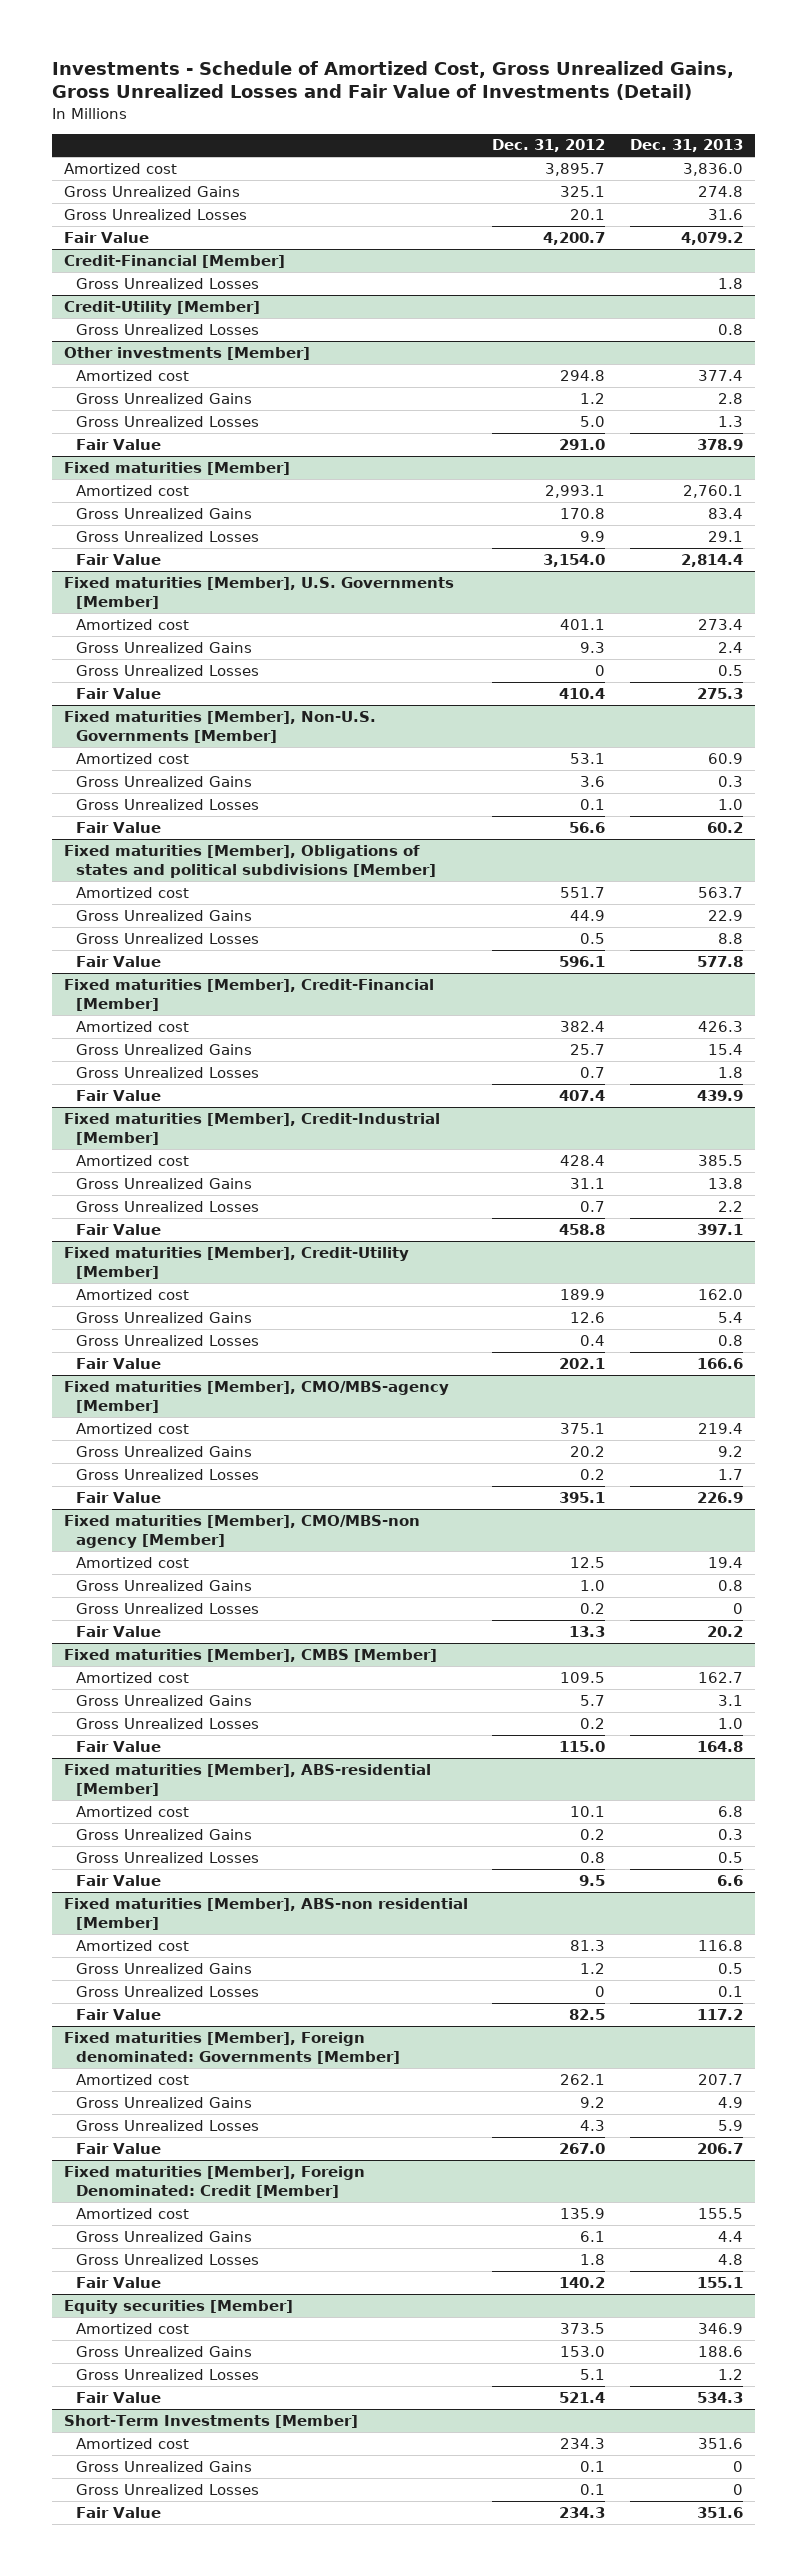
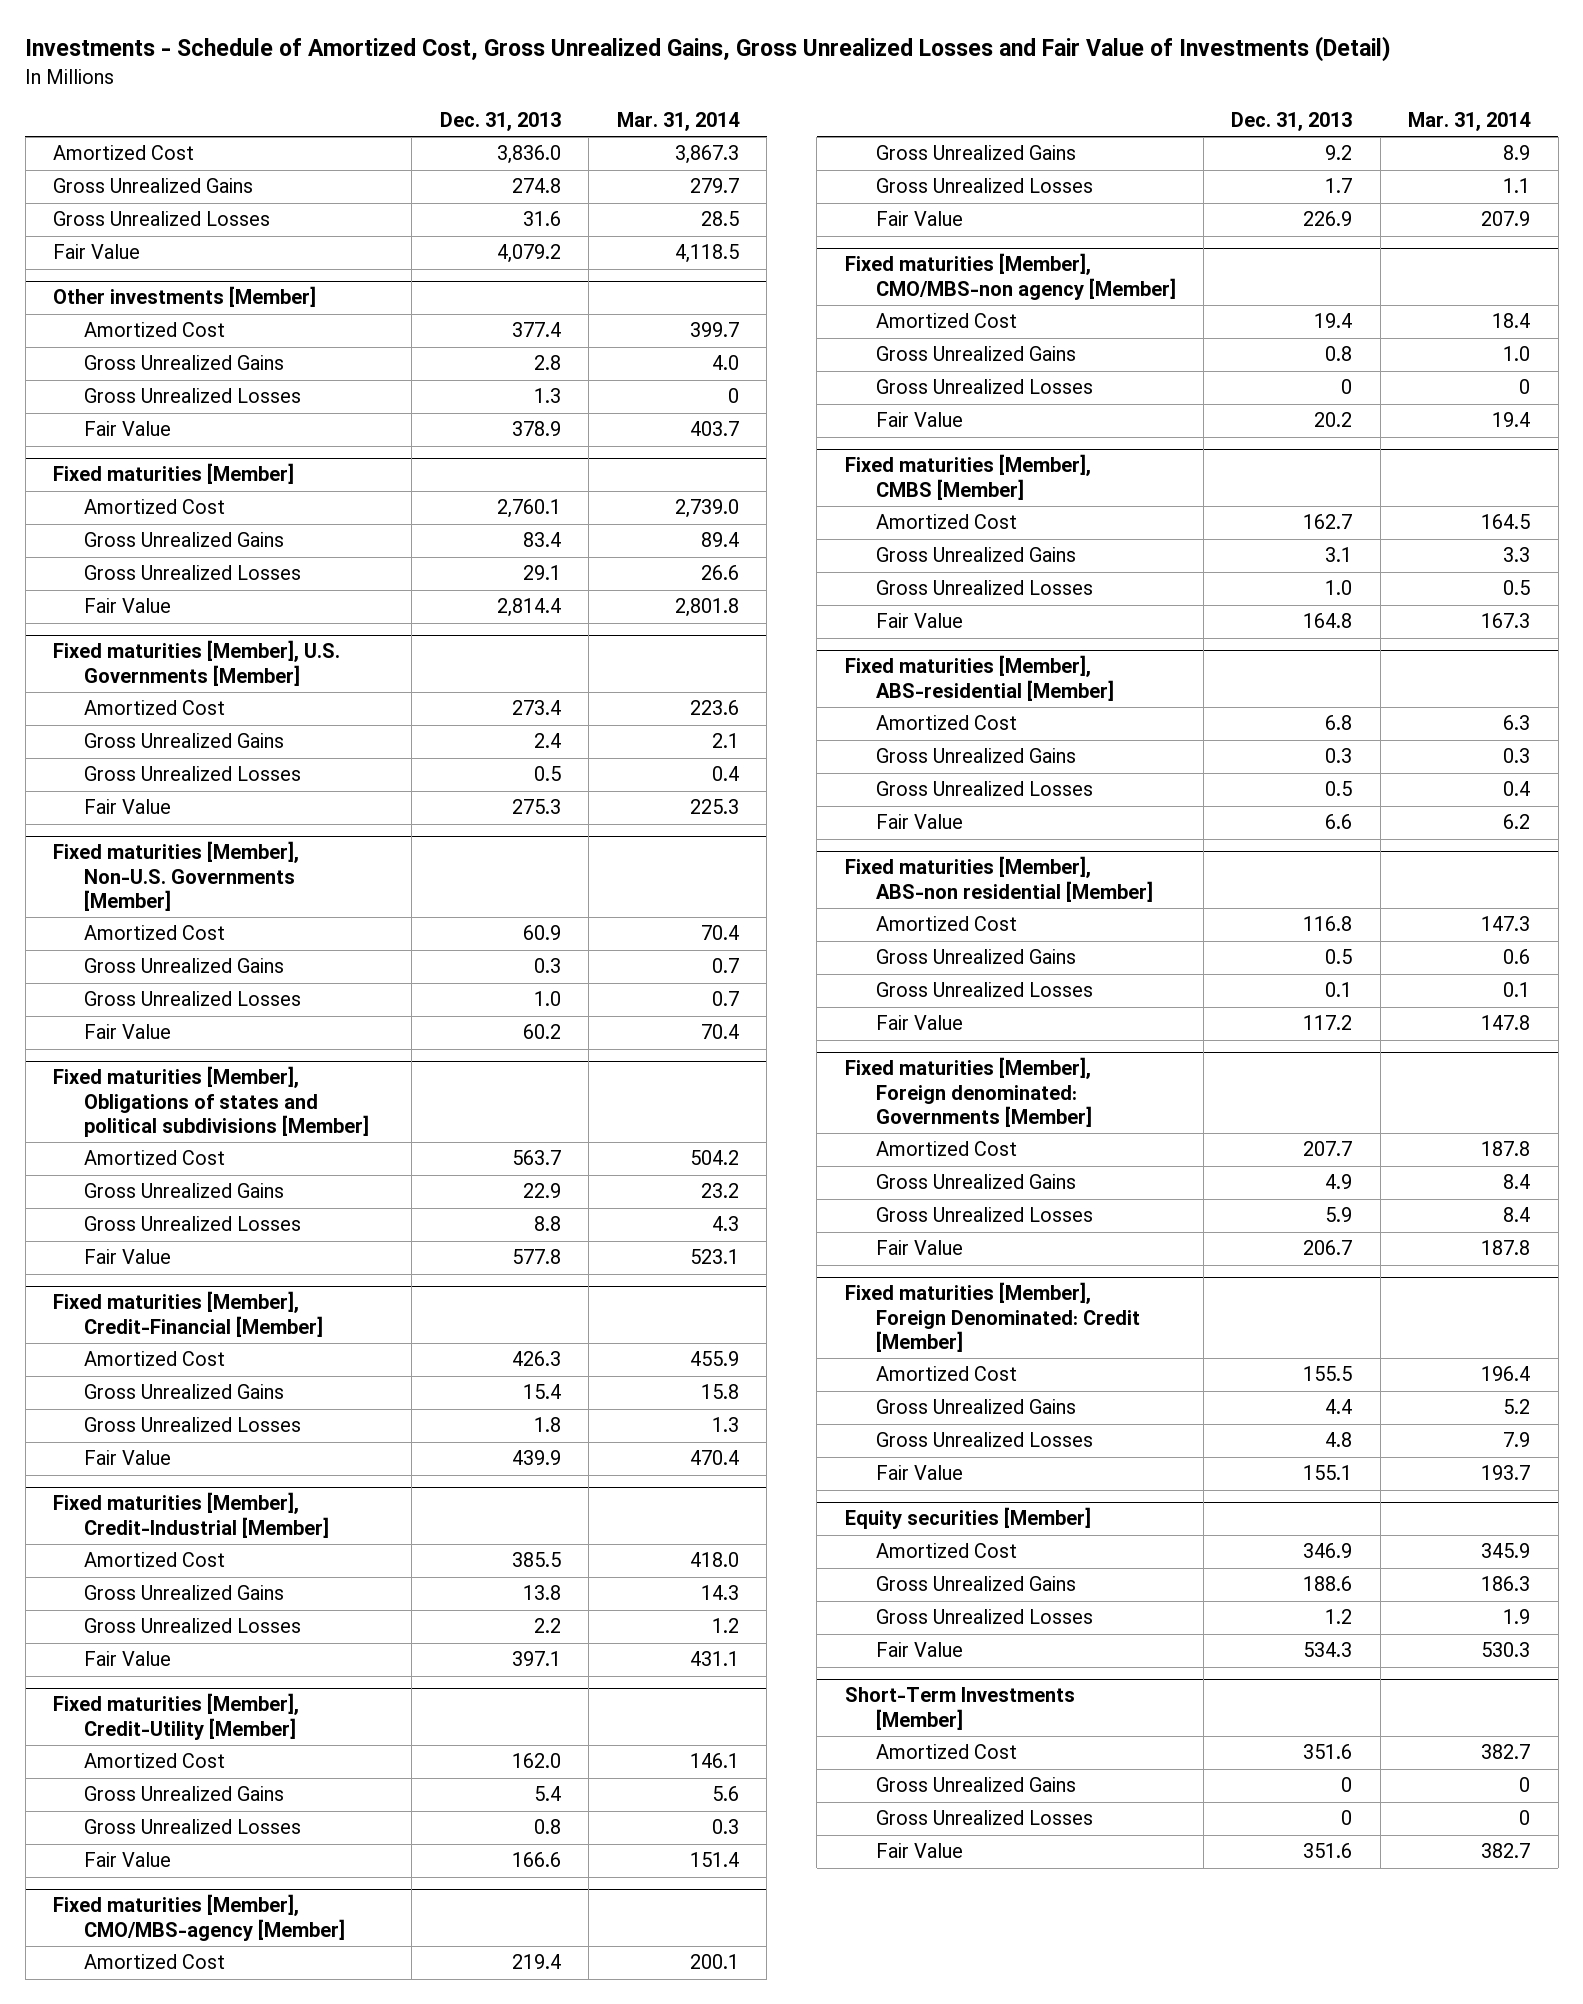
[492,139,606,153] Dec. 31, 2012 -> none
none -> [616,112,740,132] Mar. 31, 2014
[63,162,177,174] Amortized cost -> [53,145,195,161] Amortized Cost
[63,254,285,268] Credit-Financial [Member] -> none
[76,277,260,289] Gross Unrealized Losses -> none
[63,300,260,315] Credit-Utility [Member] -> none
[76,323,260,335] Gross Unrealized Losses -> none
[76,369,190,381] Amortized cost -> [83,322,225,338] Amortized Cost
[76,484,190,496] Amortized cost -> [83,499,225,515] Amortized Cost
[76,618,190,630] Amortized cost -> [83,700,225,716] Amortized Cost
[76,752,190,764] Amortized cost -> [83,925,225,941] Amortized Cost
[76,886,190,898] Amortized cost -> [83,1150,225,1166] Amortized Cost
[76,1020,190,1032] Amortized cost -> [83,1351,225,1367] Amortized Cost
[76,1154,190,1166] Amortized cost -> [83,1552,225,1568] Amortized Cost
[76,1288,190,1300] Amortized cost -> [83,1753,225,1769] Amortized Cost
[76,1422,190,1434] Amortized cost -> [83,1954,225,1970] Amortized Cost
[76,1556,190,1568] Amortized cost -> [875,313,1017,329] Amortized Cost
[76,1671,190,1683] Amortized cost -> [875,514,1017,530] Amortized Cost
[76,1805,190,1817] Amortized cost -> [875,715,1017,731] Amortized Cost
[76,1939,190,1951] Amortized cost -> [875,916,1017,932] Amortized Cost
[76,2073,190,2085] Amortized cost -> [875,1141,1017,1157] Amortized Cost
[76,2207,190,2219] Amortized cost -> [875,1366,1017,1382] Amortized Cost
[76,2322,190,2334] Amortized cost -> [875,1543,1017,1559] Amortized Cost
[76,2437,190,2449] Amortized cost -> [875,1744,1017,1760] Amortized Cost

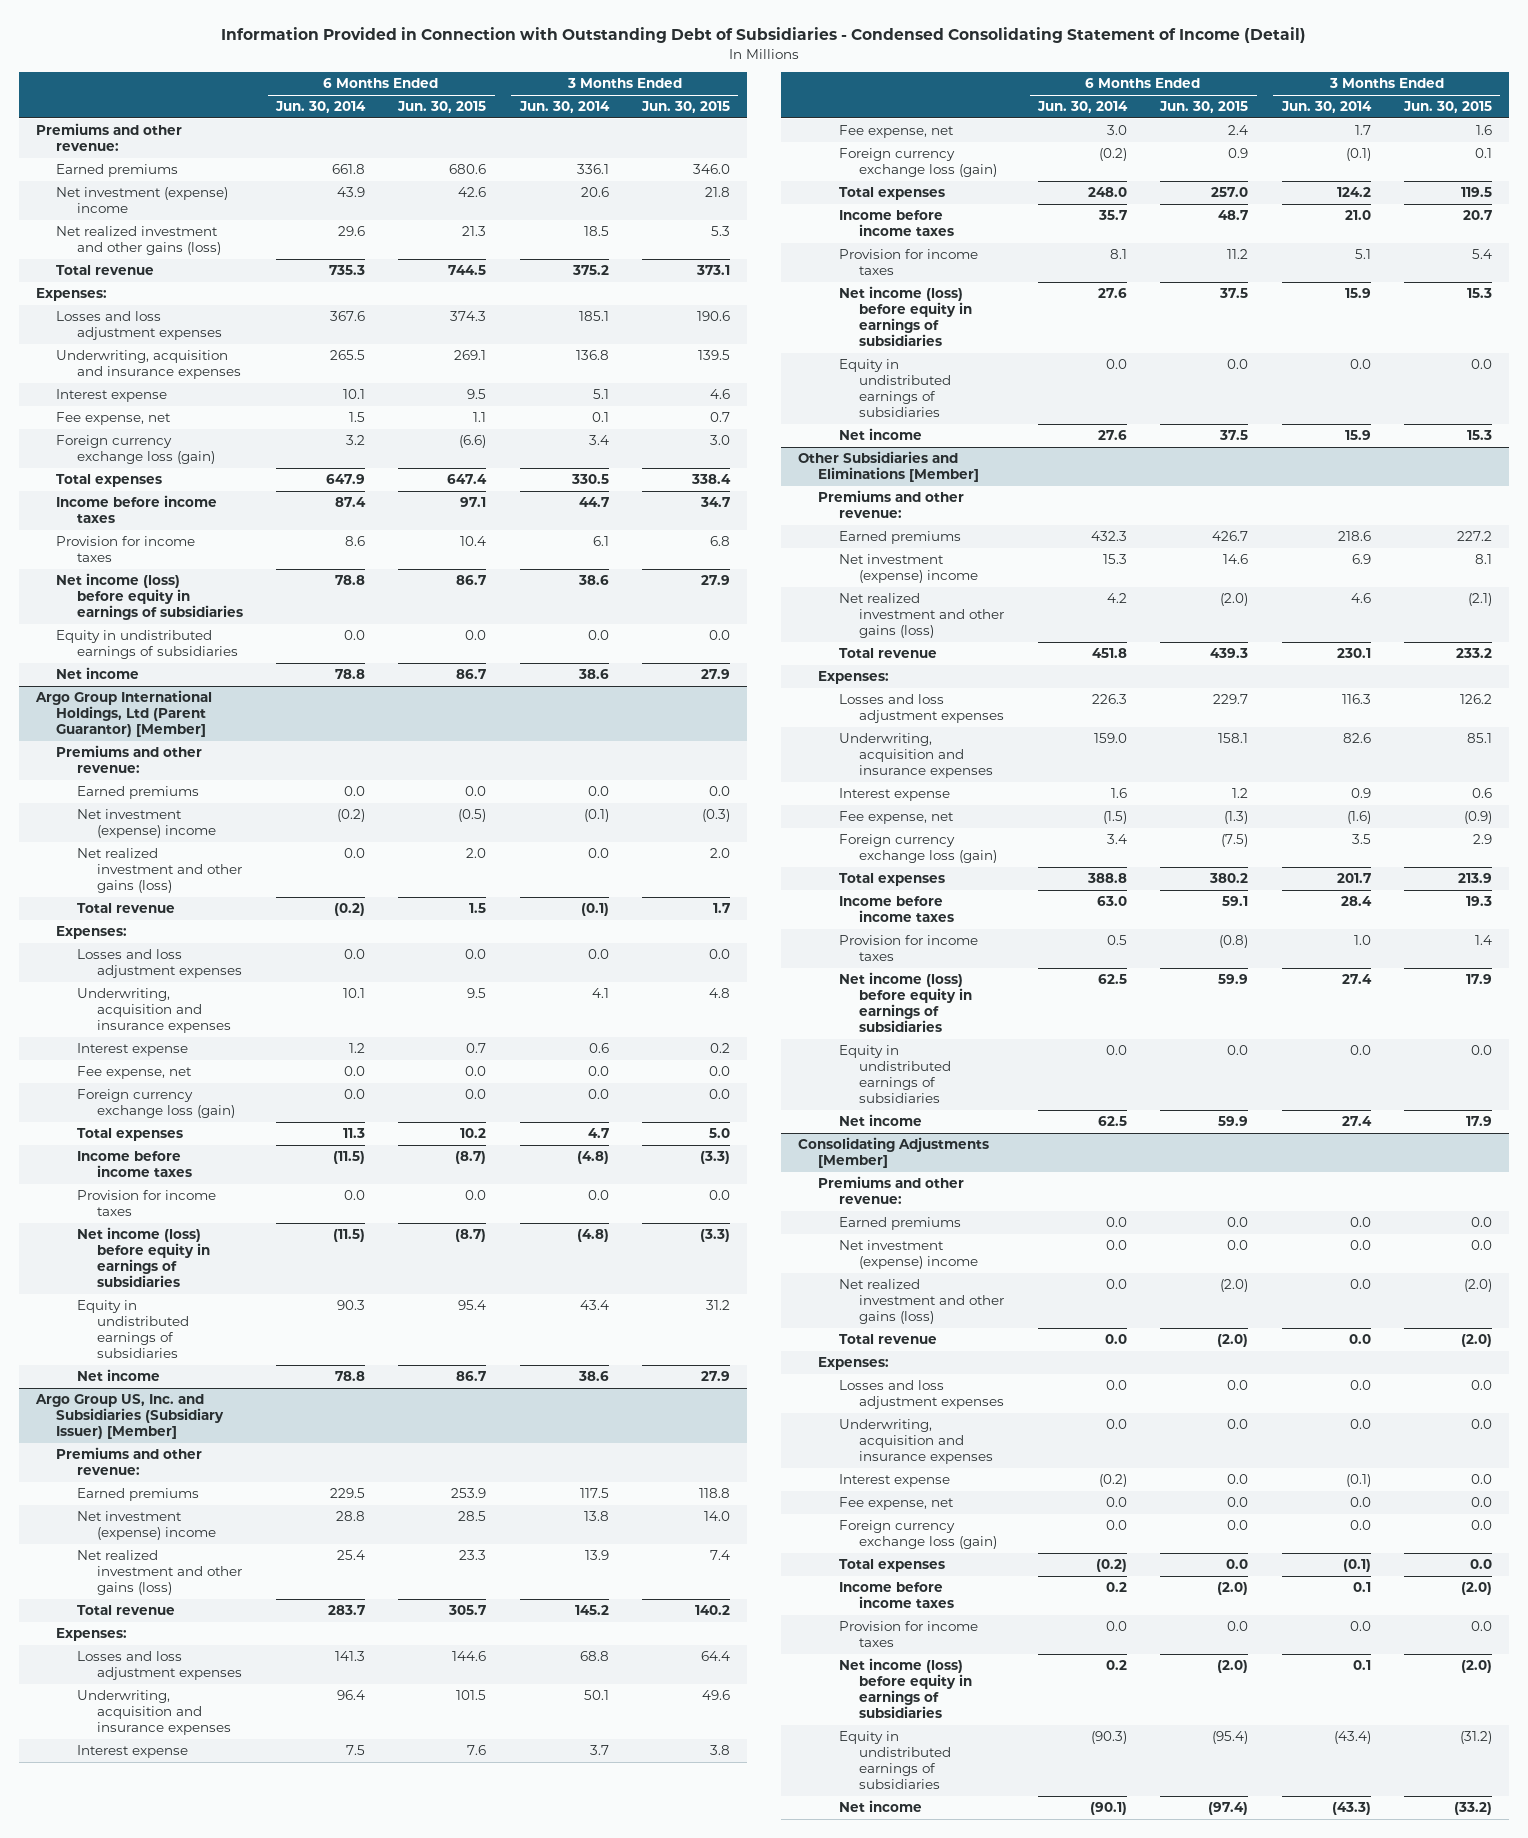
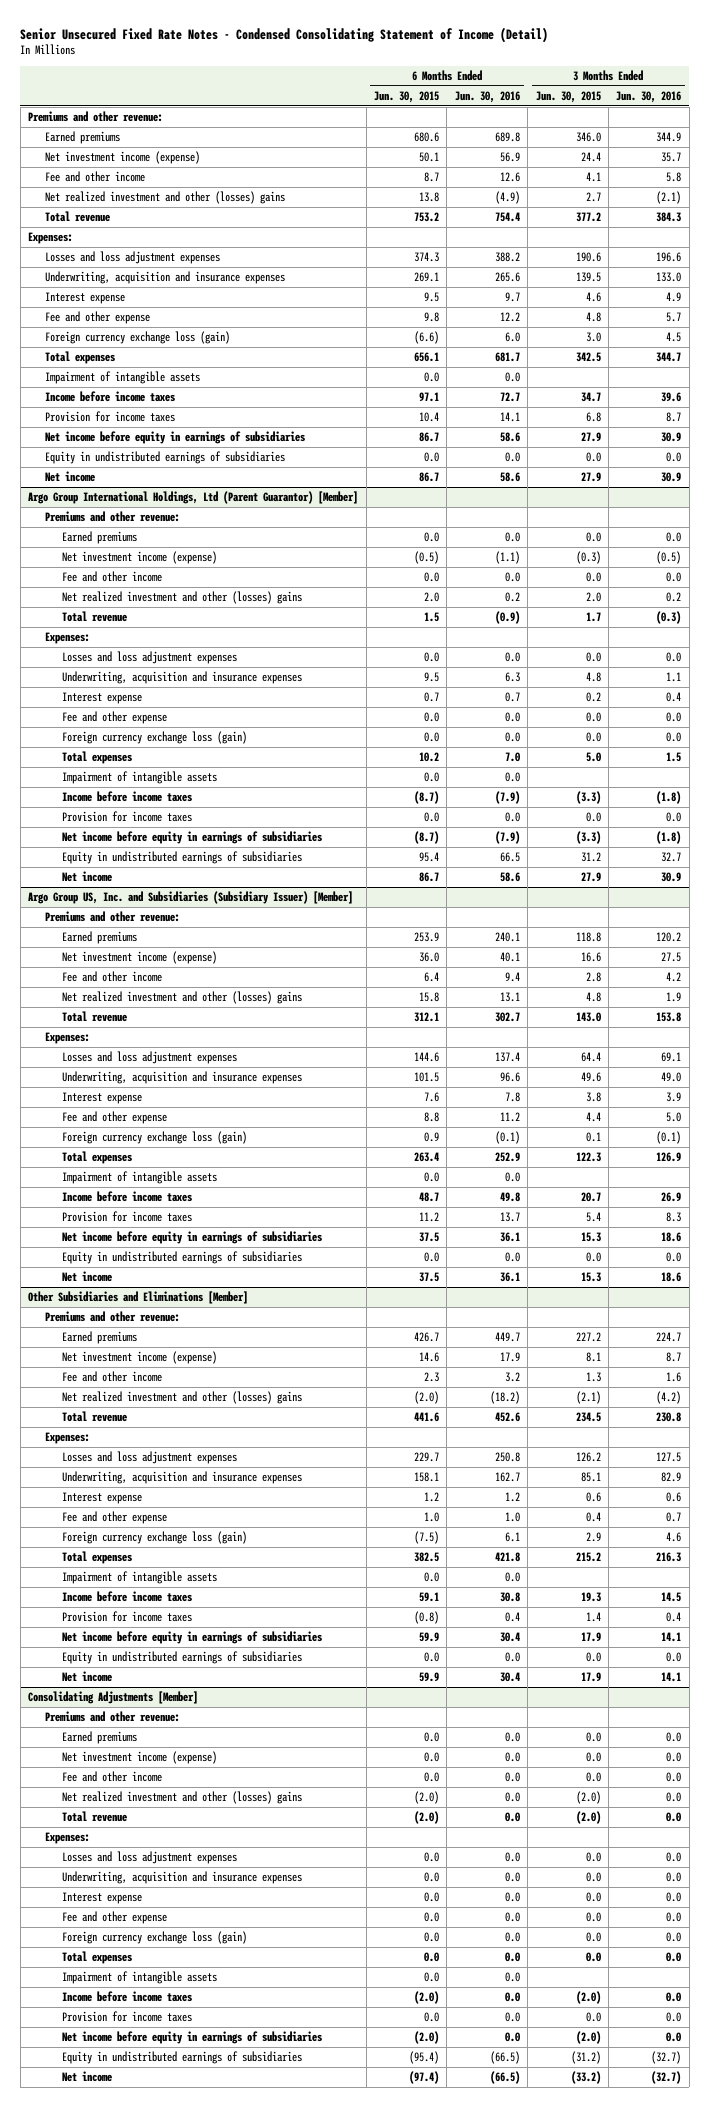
[220,27,1306,44] Information Provided in Connection with Outstanding Debt of Subsidiaries - Condensed Consolidating Statement of Income (Detail) -> [20,26,549,43] Senior Unsecured Fixed Rate Notes - Condensed Consolidating Statement of Income (Detail)
[274,101,366,114] Jun. 30, 2014 -> none
[518,101,610,114] Jun. 30, 2014 -> none
none -> [454,90,520,103] Jun. 30, 2016
none -> [616,90,682,103] Jun. 30, 2016
[56,187,229,214] Net investment (expense) income -> [45,150,201,164] Net investment income (expense)
[458,187,487,198] 42.6 -> [418,151,439,162] 50.1
[705,187,731,198] 21.8 -> [580,151,601,162] 24.4
none -> [45,170,146,182] Fee and other income
[56,226,221,256] Net realized investment and other gains (loss) -> [45,190,286,204] Net realized investment and other (losses) gains
[462,226,487,237] 21.3 -> [418,191,439,202] 13.8
[711,226,731,237] 5.3 -> [585,191,601,202] 2.7
[448,265,487,276] 744.5 -> [413,211,439,222] 753.2
[696,265,731,276] 373.1 -> [575,211,601,222] 377.2
[56,412,172,426] Fee expense, net -> none
none -> [45,310,151,324] Fee and other expense
[447,474,488,485] 647.4 -> [413,351,439,362] 656.1
[691,474,732,485] 338.4 -> [575,351,601,362] 342.5
none -> [45,370,201,384] Impairment of intangible assets
[56,573,243,621] Net income (loss) before equity in earnings of subsidiaries -> [45,430,306,444] Net income before equity in earnings of subsidiaries
[76,809,216,839] Net investment (expense) income -> [62,550,218,564] Net investment income (expense)
none -> [62,570,163,582] Fee and other income
[76,848,242,894] Net realized investment and other gains (loss) -> [62,590,303,604] Net realized investment and other (losses) gains
[76,1066,192,1080] Fee expense, net -> none
none -> [62,710,168,724] Fee and other expense
none -> [62,770,218,784] Impairment of intangible assets
[76,1227,210,1288] Net income (loss) before equity in earnings of subsidiaries -> [62,830,323,844] Net income before equity in earnings of subsidiaries
[76,1511,216,1541] Net investment (expense) income -> [62,950,218,964] Net investment income (expense)
[458,1511,487,1522] 28.5 -> [418,951,439,962] 36.0
[704,1511,731,1522] 14.0 -> [580,951,601,962] 16.6
none -> [62,970,163,982] Fee and other income
[76,1550,242,1596] Net realized investment and other gains (loss) -> [62,990,303,1004] Net realized investment and other (losses) gains
[459,1550,487,1561] 23.3 -> [418,991,439,1002] 15.8
[710,1550,731,1561] 7.4 -> [585,991,601,1002] 4.8
[448,1605,487,1616] 305.7 -> [413,1011,439,1022] 312.1
[695,1605,731,1616] 140.2 -> [575,1011,601,1022] 143.0
[838,125,954,139] Fee expense, net -> none
none -> [62,1110,168,1124] Fee and other expense
[1211,187,1249,198] 257.0 -> [413,1151,439,1162] 263.4
[1461,187,1493,198] 119.5 -> [575,1151,601,1162] 122.3
none -> [62,1170,218,1184] Impairment of intangible assets
[838,286,973,347] Net income (loss) before equity in earnings of subsidiaries -> [62,1230,323,1244] Net income before equity in earnings of subsidiaries
[838,554,979,584] Net investment (expense) income -> [62,1350,218,1364] Net investment income (expense)
none -> [62,1370,163,1382] Fee and other income
[838,593,1005,639] Net realized investment and other gains (loss) -> [62,1390,303,1404] Net realized investment and other (losses) gains
[1210,648,1249,659] 439.3 -> [413,1411,439,1422] 441.6
[1456,648,1493,659] 233.2 -> [575,1411,601,1422] 234.5
[838,811,954,825] Fee expense, net -> none
none -> [62,1510,168,1524] Fee and other expense
[1209,873,1249,884] 380.2 -> [413,1551,439,1562] 382.5
[1458,873,1493,884] 213.9 -> [575,1551,601,1562] 215.2
none -> [62,1570,218,1584] Impairment of intangible assets
[838,972,973,1033] Net income (loss) before equity in earnings of subsidiaries -> [62,1630,323,1644] Net income before equity in earnings of subsidiaries
[838,1240,979,1270] Net investment (expense) income -> [62,1750,218,1764] Net investment income (expense)
none -> [62,1770,163,1782] Fee and other income
[838,1279,1005,1325] Net realized investment and other gains (loss) -> [62,1790,303,1804] Net realized investment and other (losses) gains
[838,1497,954,1511] Fee expense, net -> none
none -> [62,1910,168,1924] Fee and other expense
none -> [62,1970,218,1984] Impairment of intangible assets
[838,1658,973,1719] Net income (loss) before equity in earnings of subsidiaries -> [62,2030,323,2044] Net income before equity in earnings of subsidiaries

